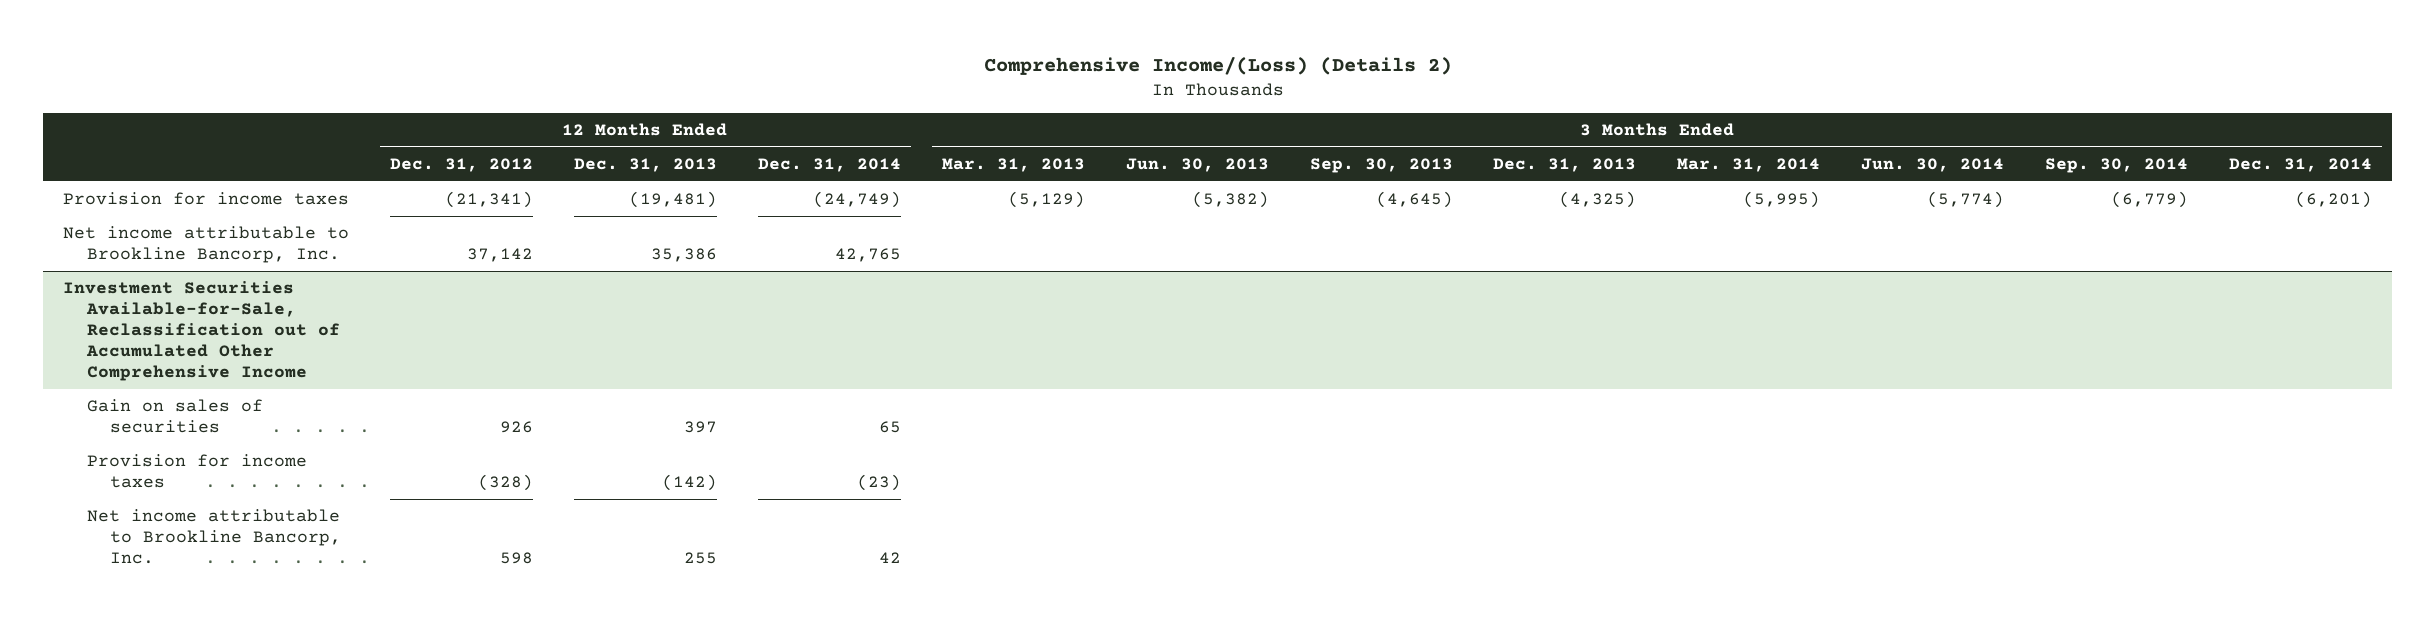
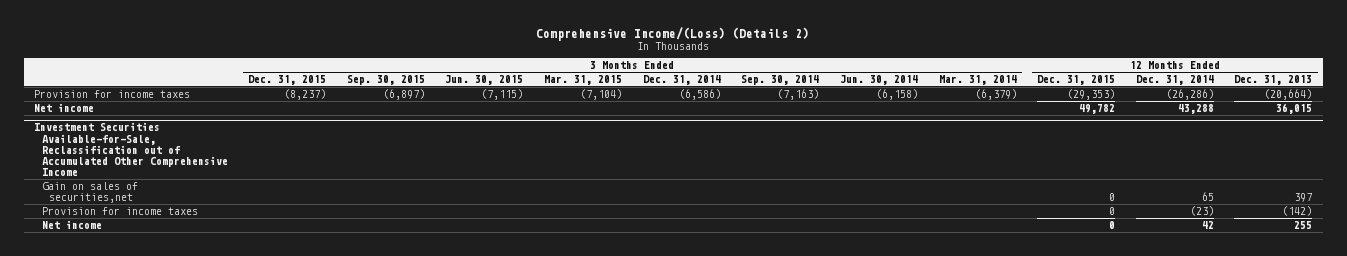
[390,157,534,172] Dec. 31, 2012 -> none
[941,157,1085,172] Mar. 31, 2013 -> none
[1125,157,1269,172] Jun. 30, 2013 -> none
[1309,157,1453,173] Sep. 30, 2013 -> none
[1493,157,1637,172] Dec. 31, 2013 -> none
none -> [248,74,327,85] Dec. 31, 2015
none -> [346,74,425,85] Sep. 30, 2015
none -> [445,74,524,85] Jun. 30, 2015
none -> [544,74,623,85] Mar. 31, 2015
none -> [1037,74,1116,85] Dec. 31, 2015
[628,191,717,209] (19,481) -> [1264,88,1313,100] (20,664)
[812,191,901,209] (24,749) -> [1165,88,1214,100] (26,286)
[1743,191,1821,209] (5,995) -> [974,88,1017,100] (6,379)
[1927,191,2005,209] (5,774) -> [875,88,918,100] (6,158)
[2111,191,2189,209] (6,779) -> [777,88,820,100] (7,163)
[2295,191,2373,209] (6,201) -> [678,88,721,100] (6,586)
[63,226,350,264] Net income attributable to Brookline Bancorp, Inc. -> [34,102,95,112] Net income
[650,248,717,263] 35,386 -> [1276,102,1313,114] 36,015
[834,248,901,263] 42,765 -> [1177,103,1214,114] 43,288
[86,399,263,434] Gain on sales of securities -> [41,181,138,204] Gain on sales of securities,net
[86,509,342,565] Net income attributable to Brookline Bancorp, Inc. -> [41,219,102,229] Net income

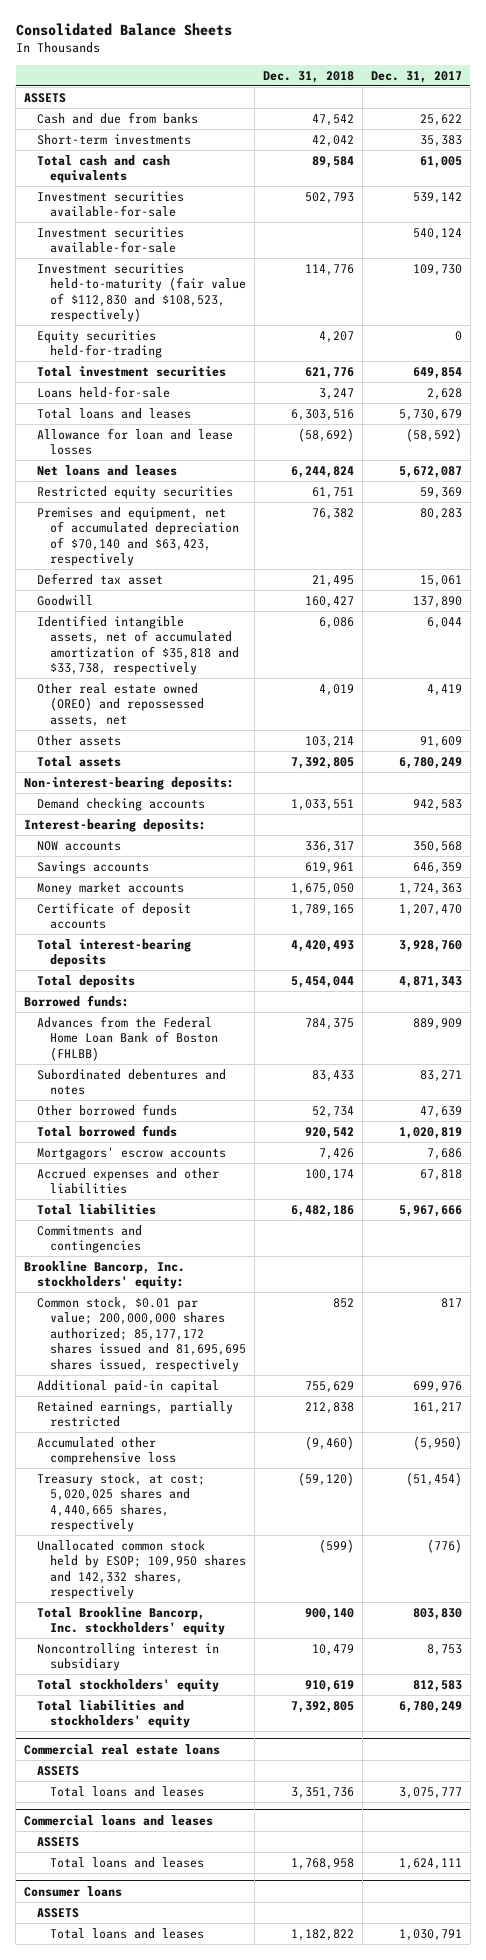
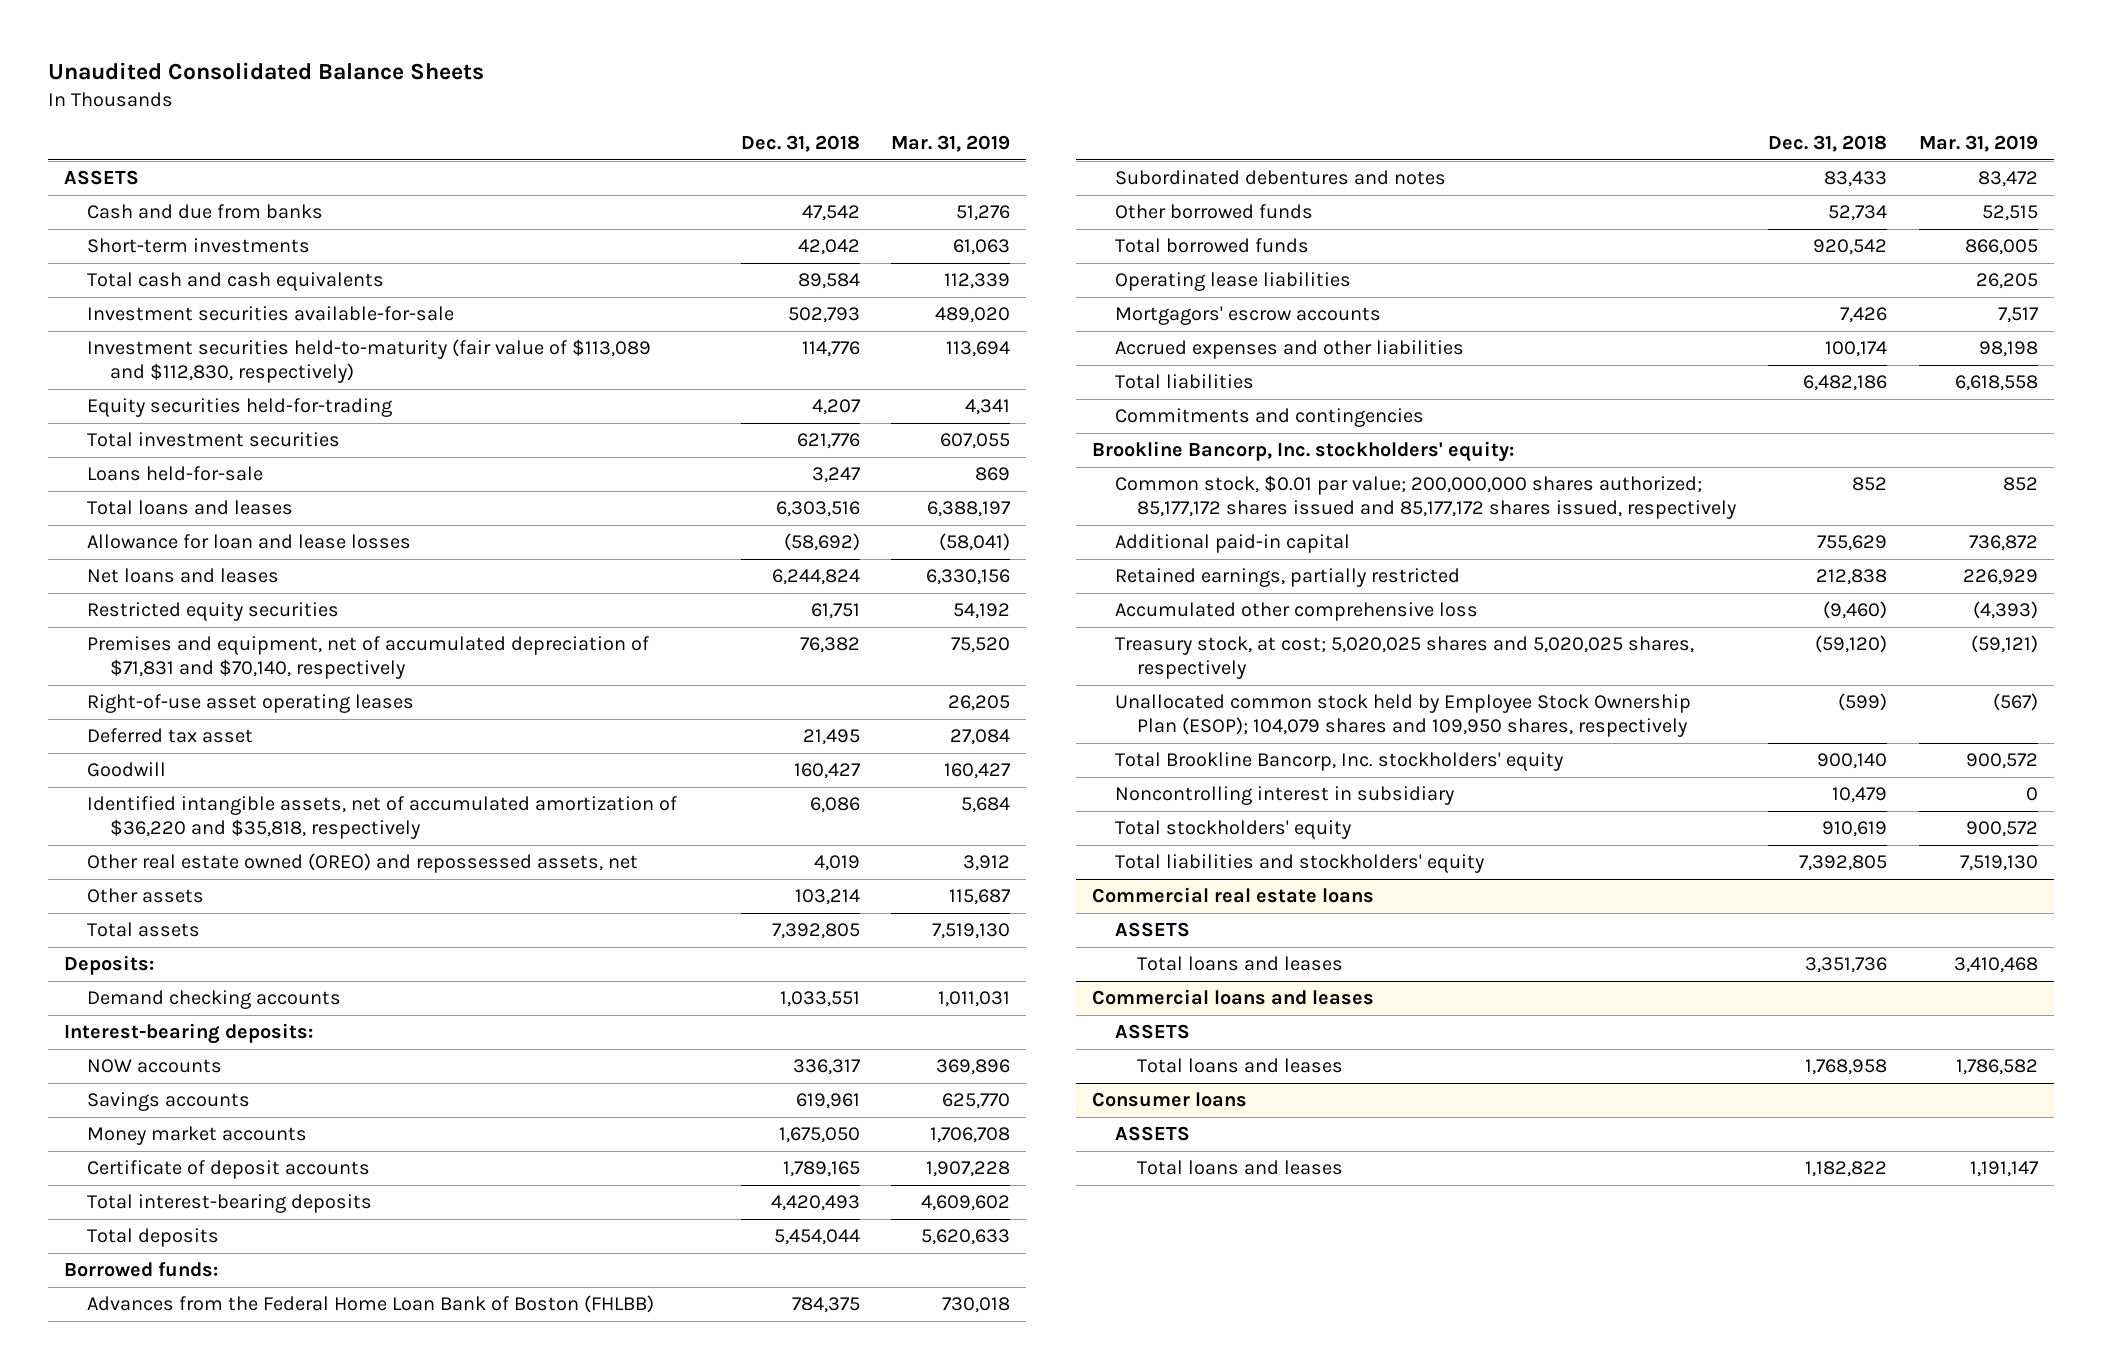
[15,23,232,37] Consolidated Balance Sheets -> [48,62,485,81] Unaudited Consolidated Balance Sheets
[370,70,462,83] Dec. 31, 2017 -> none
none -> [891,134,1011,152] Mar. 31, 2019
[36,226,184,254] Investment securities available-for-sale -> none
[36,262,246,323] Investment securities held-to-maturity (fair value of $112,830 and $108,523, respectively) -> [87,339,652,383] Investment securities held-to-maturity (fair value of $113,089 and $112,830, respectively)
[36,506,239,567] Premises and equipment, net of accumulated depreciation of $70,140 and $63,423, respectively -> [87,636,650,679] Premises and equipment, net of accumulated depreciation of $71,831 and $70,140, respectively
none -> [87,694,415,714] Right-of-use asset operating leases
[36,614,239,676] Identified intangible assets, net of accumulated amortization of $35,818 and $33,738, respectively -> [87,796,678,839] Identified intangible assets, net of accumulated amortization of $36,220 and $35,818, respectively
[24,776,235,790] Non-interest-bearing deposits: -> none
none -> [64,955,155,976] Deposits:
none -> [1114,272,1351,292] Operating lease liabilities
[36,1296,246,1372] Common stock, $0.01 par value; 200,000,000 shares authorized; 85,177,172 shares issued and 81,695,695 shares issued, respectively -> [1114,475,1737,519] Common stock, $0.01 par value; 200,000,000 shares authorized; 85,177,172 shares issued and 85,177,172 shares issued, respectively
[36,1472,205,1533] Treasury stock, at cost; 5,020,025 shares and 4,440,665 shares, respectively -> [1114,636,1694,679] Treasury stock, at cost; 5,020,025 shares and 5,020,025 shares, respectively
[36,1539,246,1600] Unallocated common stock held by ESOP; 109,950 shares and 142,332 shares, respectively -> [1114,694,1691,737] Unallocated common stock held by Employee Stock Ownership Plan (ESOP); 104,079 shares and 109,950 shares, respectively

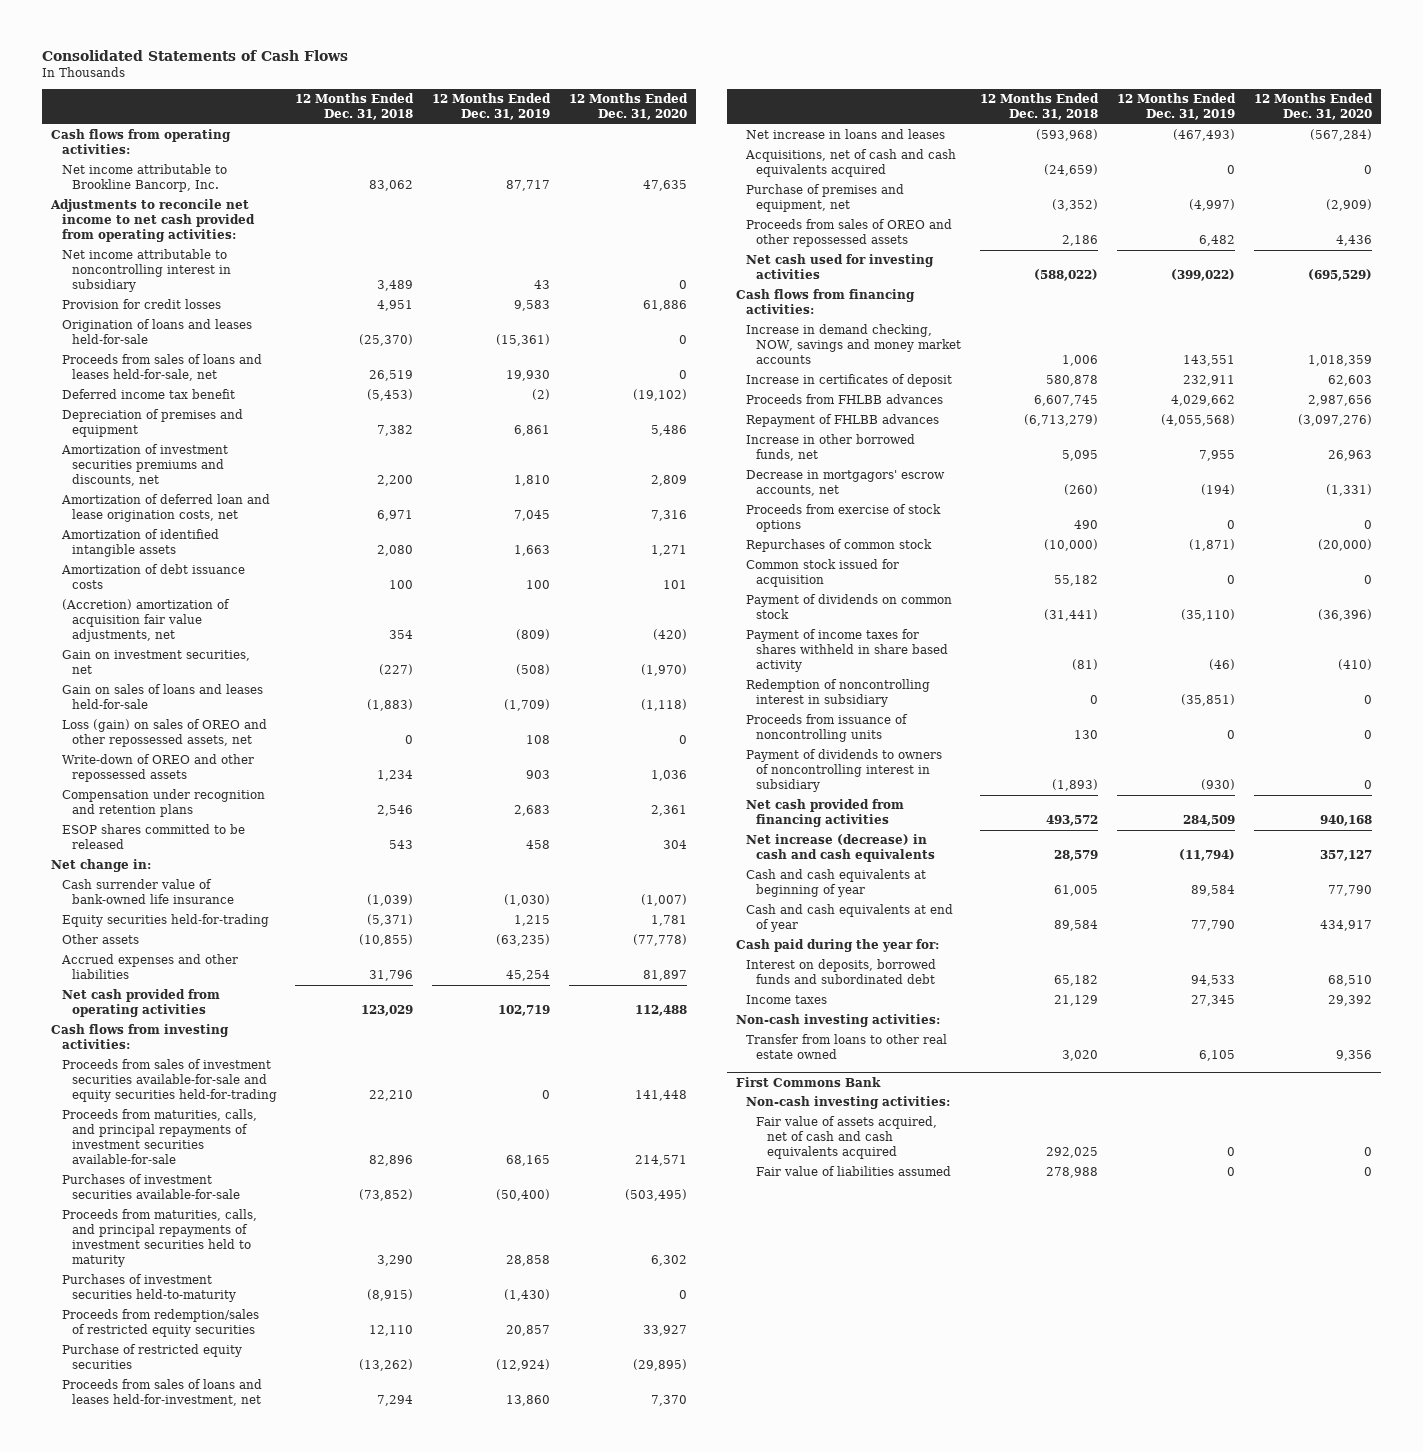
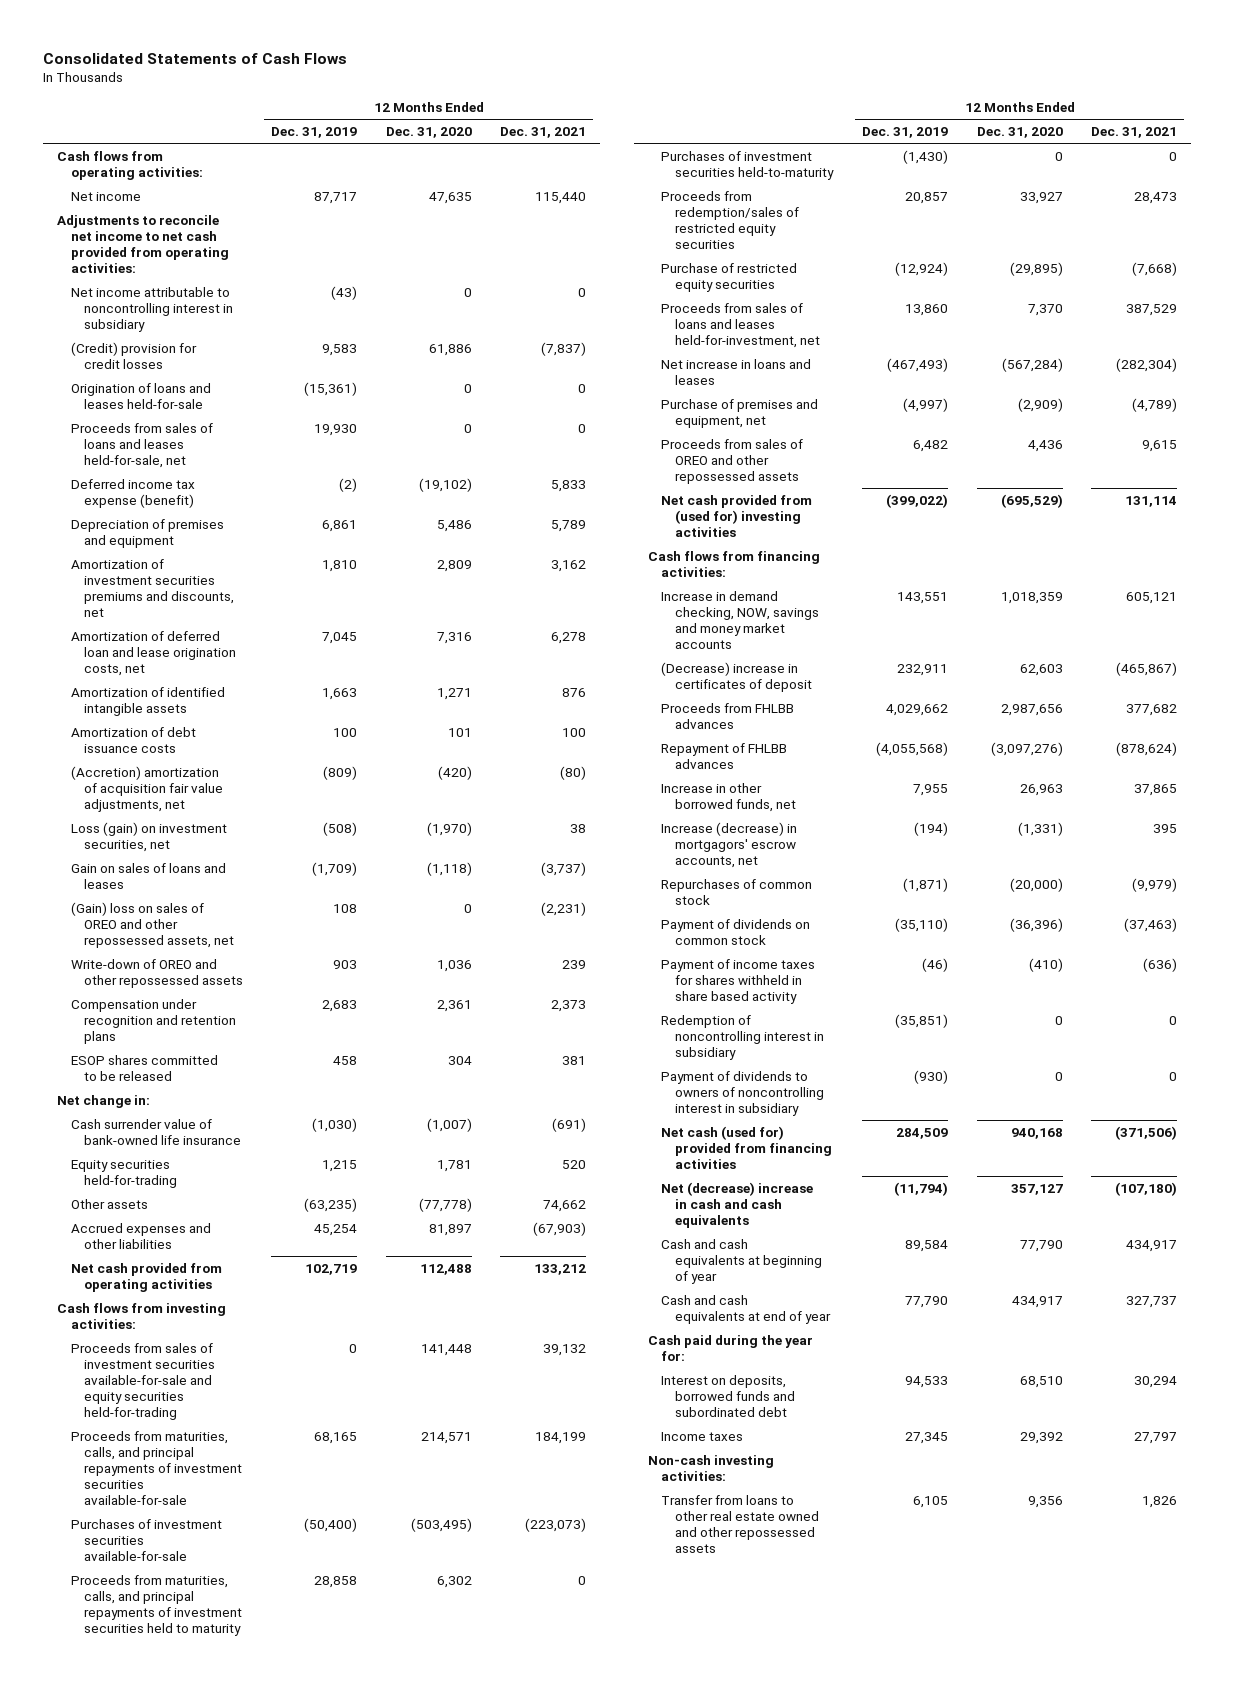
[295,93,415,121] 12 Months Ended Dec. 31, 2018 -> none
none -> [499,127,586,139] Dec. 31, 2021
[61,164,227,193] Net income attributable to Brookline Bancorp, Inc. -> [70,191,141,201] Net income
[534,280,551,290] 43 -> [331,285,358,300] (43)
[61,299,221,310] Provision for credit losses -> [70,341,197,369] (Credit) provision for credit losses
[61,389,235,400] Deferred income tax benefit -> [70,478,195,508] Deferred income tax expense (benefit)
[61,650,250,675] Gain on investment securities, net -> [70,821,227,852] Loss (gain) on investment securities, net
[61,684,263,710] Gain on sales of loans and leases held-for-sale -> [70,862,226,889] Gain on sales of loans and leases
[61,719,267,748] Loss (gain) on sales of OREO and other repossessed assets, net -> [70,901,235,948] (Gain) loss on sales of OREO and other repossessed assets, net
[745,149,957,178] Acquisitions, net of cash and cash equivalents acquired -> none
[746,254,935,280] Net cash used for investing activities -> [661,494,813,537] Net cash provided from (used for) investing activities
[746,374,953,388] Increase in certificates of deposit -> [661,661,813,692] (Decrease) increase in certificates of deposit
[746,504,942,533] Proceeds from exercise of stock options -> none
[746,470,946,497] Decrease in mortgagors' escrow accounts, net -> [661,821,798,868] Increase (decrease) in mortgagors' escrow accounts, net
[746,559,900,588] Common stock issued for acquisition -> none
[746,714,909,743] Proceeds from issuance of noncontrolling units -> none
[746,799,905,828] Net cash provided from financing activities -> [661,1125,833,1169] Net cash (used for) provided from financing activities
[746,834,936,863] Net increase (decrease) in cash and cash equivalents -> [661,1181,814,1228] Net (decrease) increase in cash and cash equivalents
[735,1076,881,1087] First Commons Bank -> none
[746,1096,951,1110] Non-cash investing activities: -> none
[756,1116,938,1160] Fair value of assets acquired, net of cash and cash equivalents acquired -> none
[756,1166,952,1177] Fair value of liabilities assumed -> none
[746,1034,948,1060] Transfer from loans to other real estate owned -> [661,1494,820,1554] Transfer from loans to other real estate owned and other repossessed assets

